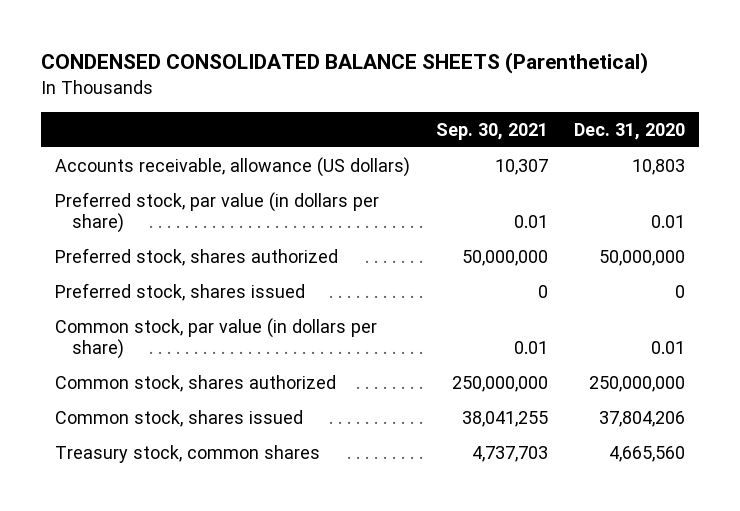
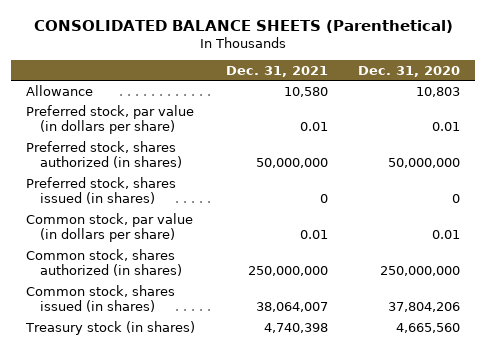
[41,52,649,75] CONDENSED CONSOLIDATED BALANCE SHEETS (Parenthetical) -> [34,19,454,33] CONSOLIDATED BALANCE SHEETS (Parenthetical)
[435,122,548,140] Sep. 30, 2021 -> none
none -> [225,65,328,77] Dec. 31, 2021
[54,156,410,177] Accounts receivable, allowance (US dollars) -> [26,84,94,96] Allowance
[54,247,338,266] Preferred stock, shares authorized -> [26,140,183,169] Preferred stock, shares authorized (in shares)
[54,282,305,301] Preferred stock, shares issued -> [26,176,177,205] Preferred stock, shares issued (in shares)
[54,374,336,392] Common stock, shares authorized -> [26,248,183,277] Common stock, shares authorized (in shares)
[54,409,303,427] Common stock, shares issued -> [26,284,176,313] Common stock, shares issued (in shares)
[54,444,320,463] Treasury stock, common shares -> [25,320,196,335] Treasury stock (in shares)

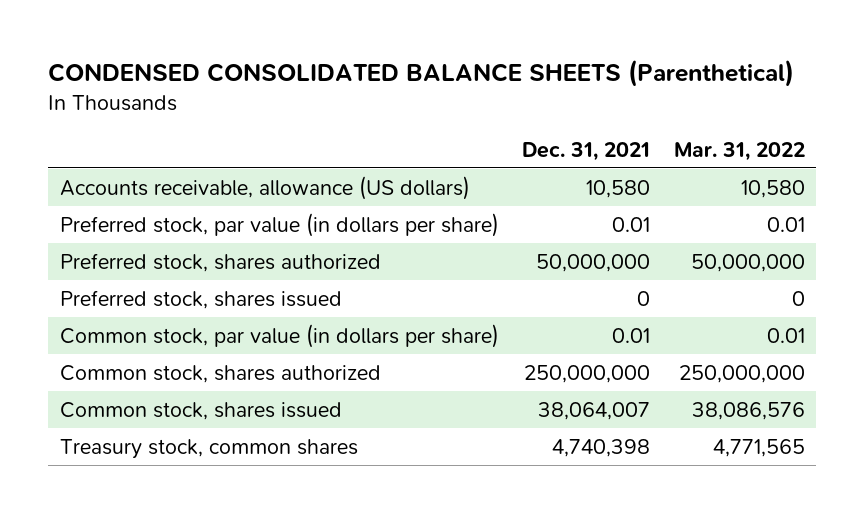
[34,19,454,33] CONSOLIDATED BALANCE SHEETS (Parenthetical) -> [48,59,795,88] CONDENSED CONSOLIDATED BALANCE SHEETS (Parenthetical)
[358,65,461,77] Dec. 31, 2020 -> none
none -> [673,141,805,161] Mar. 31, 2022
[26,84,94,96] Allowance -> [60,175,471,200] Accounts receivable, allowance (US dollars)
[26,140,183,169] Preferred stock, shares authorized (in shares) -> [60,252,382,272] Preferred stock, shares authorized
[26,176,177,205] Preferred stock, shares issued (in shares) -> [60,289,343,309] Preferred stock, shares issued
[26,248,183,277] Common stock, shares authorized (in shares) -> [60,364,382,383] Common stock, shares authorized
[26,284,176,313] Common stock, shares issued (in shares) -> [60,401,343,420] Common stock, shares issued
[25,320,196,335] Treasury stock (in shares) -> [60,438,359,459] Treasury stock, common shares

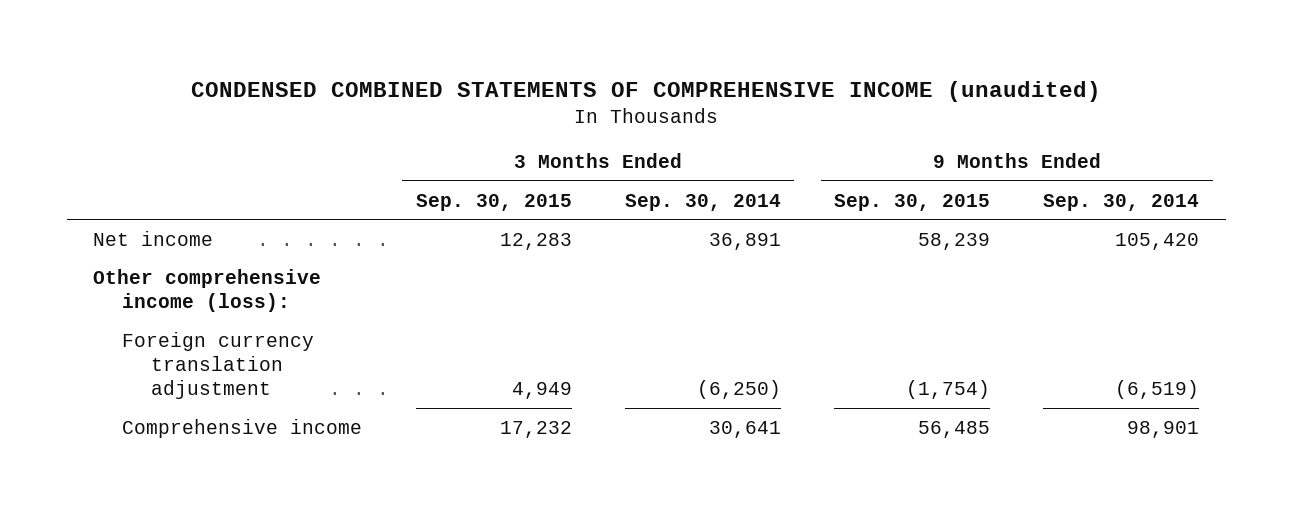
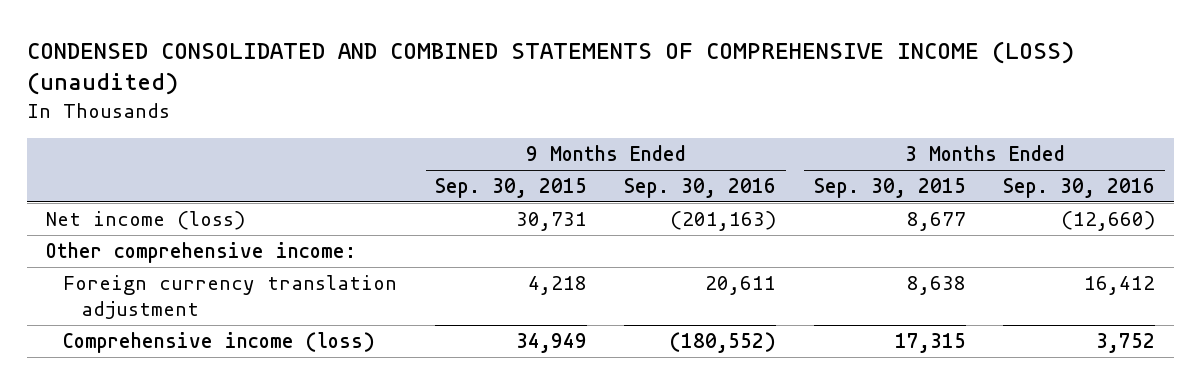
[191,80,1102,102] CONDENSED COMBINED STATEMENTS OF COMPREHENSIVE INCOME (unaudited) -> [27,40,1075,96] CONDENSED CONSOLIDATED AND COMBINED STATEMENTS OF COMPREHENSIVE INCOME (LOSS) (unaudited)
[624,193,781,211] Sep. 30, 2014 -> none
[1043,193,1200,211] Sep. 30, 2014 -> none
none -> [624,178,777,199] Sep. 30, 2016
none -> [1003,178,1156,199] Sep. 30, 2016
[93,230,214,246] Net income -> [45,210,245,230] Net income (loss)
[499,232,572,250] 12,283 -> [906,211,966,231] 8,677
[918,232,991,250] 58,239 -> [515,211,587,231] 30,731
[93,268,322,312] Other comprehensive income (loss): -> [45,241,356,263] Other comprehensive income:
[511,381,572,399] 4,949 -> [906,275,966,295] 8,638
[906,379,991,399] (1,754) -> [527,275,587,295] 4,218
[122,418,363,438] Comprehensive income -> [63,331,376,353] Comprehensive income (loss)
[499,420,572,438] 17,232 -> [894,332,966,353] 17,315
[918,420,991,438] 56,485 -> [515,332,587,353] 34,949

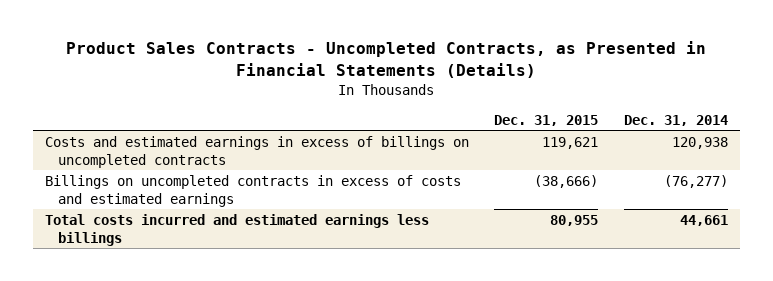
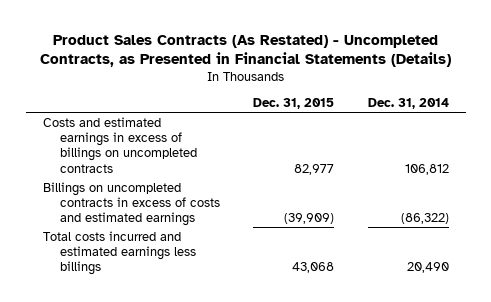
[66,41,707,79] Product Sales Contracts - Uncompleted Contracts, as Presented in Financial Statements (Details) -> [39,35,451,68] Product Sales Contracts (As Restated) - Uncompleted Contracts, as Presented in Financial Statements (Details)
[542,136,599,149] 119,621 -> [294,163,335,175] 82,977
[671,136,728,149] 120,938 -> [404,163,449,175] 106,812
[534,174,599,188] (38,666) -> [284,213,335,225] (39,909)
[663,174,728,188] (76,277) -> [400,213,449,225] (86,322)
[550,214,599,226] 80,955 -> [292,262,335,274] 43,068
[679,214,728,226] 44,661 -> [406,262,449,274] 20,490

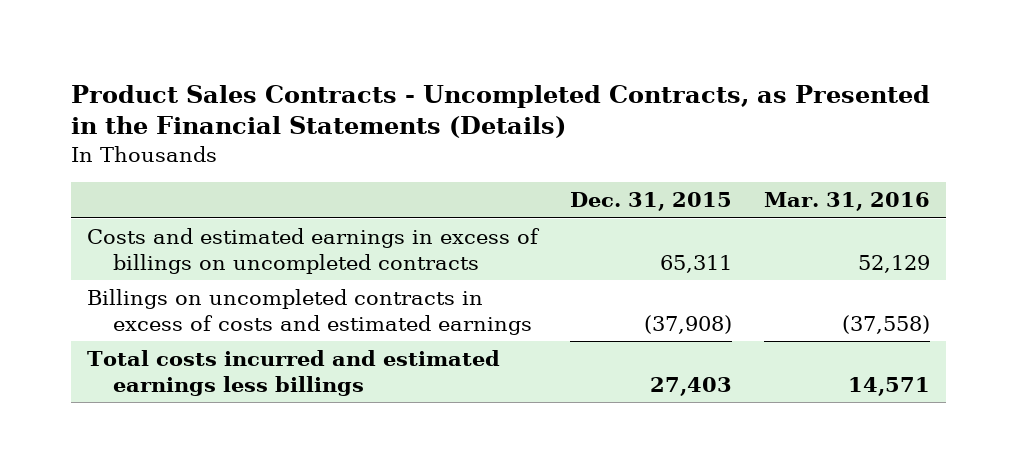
[39,35,451,68] Product Sales Contracts (As Restated) - Uncompleted Contracts, as Presented in Financial Statements (Details) -> [71,84,931,139] Product Sales Contracts - Uncompleted Contracts, as Presented in the Financial Statements (Details)
[367,97,449,109] Dec. 31, 2014 -> none
none -> [764,192,931,212] Mar. 31, 2016
[294,163,335,175] 82,977 -> [660,254,733,273] 65,311
[284,213,335,225] (39,909) -> [644,314,733,334] (37,908)
[292,262,335,274] 43,068 -> [650,376,733,396] 27,403

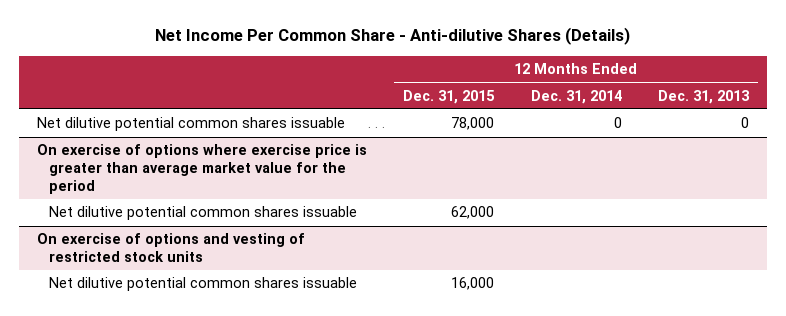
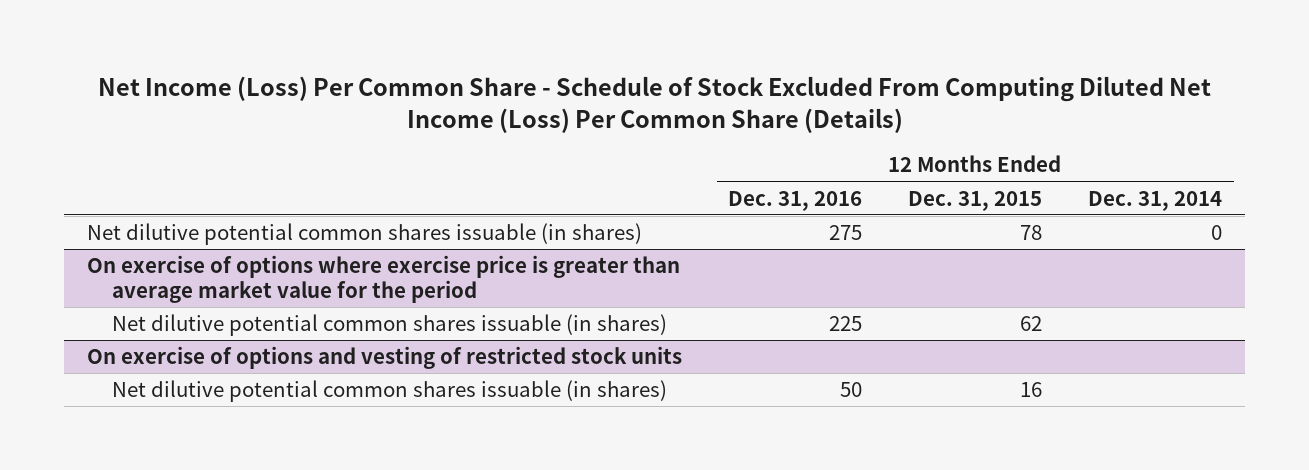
[154,27,630,46] Net Income Per Common Share - Anti-dilutive Shares (Details) -> [97,75,1211,133] Net Income (Loss) Per Common Share - Schedule of Stock Excluded From Computing Diluted Net Income (Loss) Per Common Share (Details)
[657,89,750,104] Dec. 31, 2013 -> none
none -> [728,190,863,211] Dec. 31, 2016
[36,117,345,132] Net dilutive potential common shares issuable -> [86,223,642,246] Net dilutive potential common shares issuable (in shares)
[451,117,495,131] 78,000 -> [1020,225,1043,241] 78
[48,206,357,221] Net dilutive potential common shares issuable -> [111,314,667,337] Net dilutive potential common shares issuable (in shares)
[451,206,495,220] 62,000 -> [1020,316,1043,332] 62
[48,277,357,292] Net dilutive potential common shares issuable -> [111,380,667,403] Net dilutive potential common shares issuable (in shares)
[451,277,495,291] 16,000 -> [1020,382,1043,398] 16

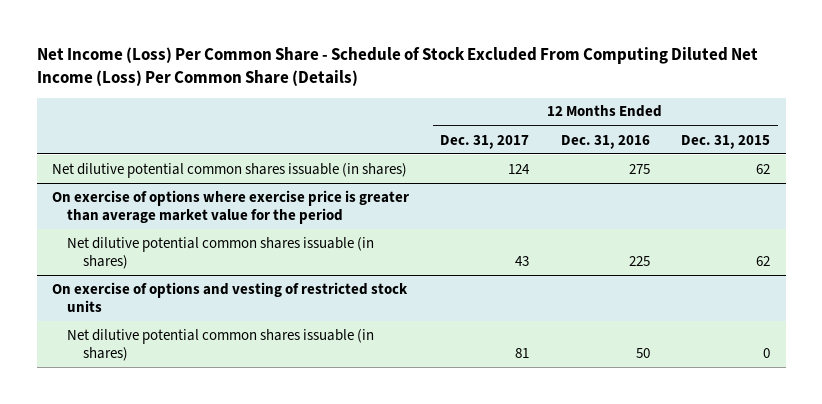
[1088,190,1223,211] Dec. 31, 2014 -> none
none -> [440,134,530,149] Dec. 31, 2017
[1020,225,1043,241] 78 -> [756,163,771,174] 62
[1020,382,1043,398] 16 -> [763,347,771,358] 0

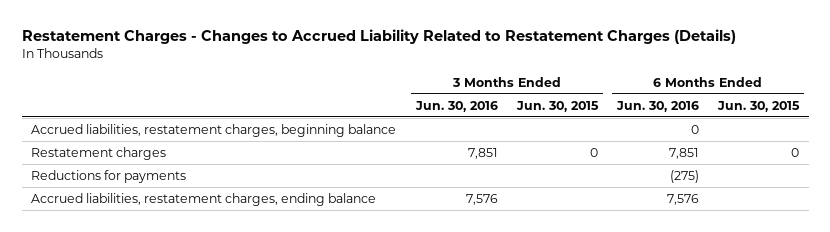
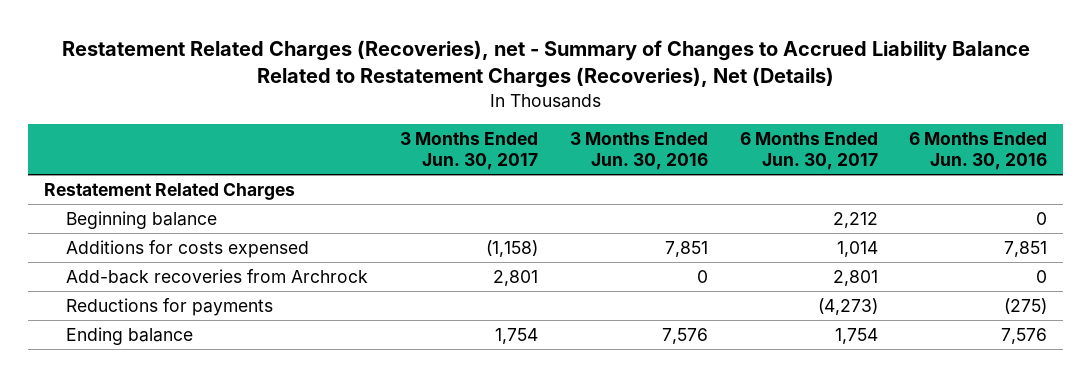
[21,29,736,45] Restatement Charges - Changes to Accrued Liability Related to Restatement Charges (Details) -> [61,39,1030,88] Restatement Related Charges (Recoveries), net - Summary of Changes to Accrued Liability Balance Related to Restatement Charges (Recoveries), Net (Details)
[515,100,599,112] Jun. 30, 2015 -> none
[717,100,801,112] Jun. 30, 2015 -> none
none -> [399,131,538,171] 3 Months Ended Jun. 30, 2017
none -> [739,131,878,171] 6 Months Ended Jun. 30, 2017
none -> [44,182,296,200] Restatement Related Charges
[31,123,397,137] Accrued liabilities, restatement charges, beginning balance -> [66,210,218,229] Beginning balance
[31,146,167,160] Restatement charges -> [66,239,310,258] Additions for costs expensed
none -> [66,268,369,284] Add-back recoveries from Archrock
[31,192,377,206] Accrued liabilities, restatement charges, ending balance -> [66,326,194,345] Ending balance

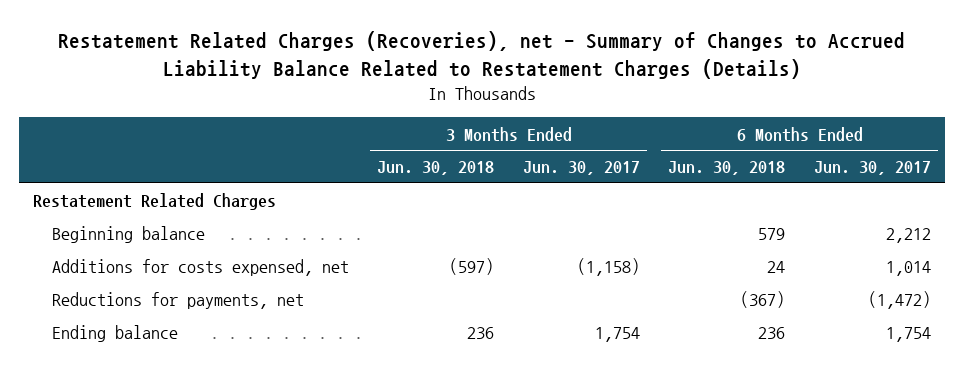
[61,39,1030,88] Restatement Related Charges (Recoveries), net - Summary of Changes to Accrued Liability Balance Related to Restatement Charges (Recoveries), Net (Details) -> [58,31,906,80] Restatement Related Charges (Recoveries), net - Summary of Changes to Accrued Liability Balance Related to Restatement Charges (Details)
[569,131,708,171] 3 Months Ended Jun. 30, 2016 -> none
[909,131,1048,171] 6 Months Ended Jun. 30, 2016 -> none
none -> [377,161,495,176] Jun. 30, 2018
none -> [668,161,786,176] Jun. 30, 2018
[66,268,369,284] Add-back recoveries from Archrock -> none
[66,239,310,258] Additions for costs expensed -> [52,259,350,277] Additions for costs expensed, net
[66,297,274,316] Reductions for payments -> [52,292,305,310] Reductions for payments, net
[817,297,878,315] (4,273) -> [867,291,931,310] (1,472)

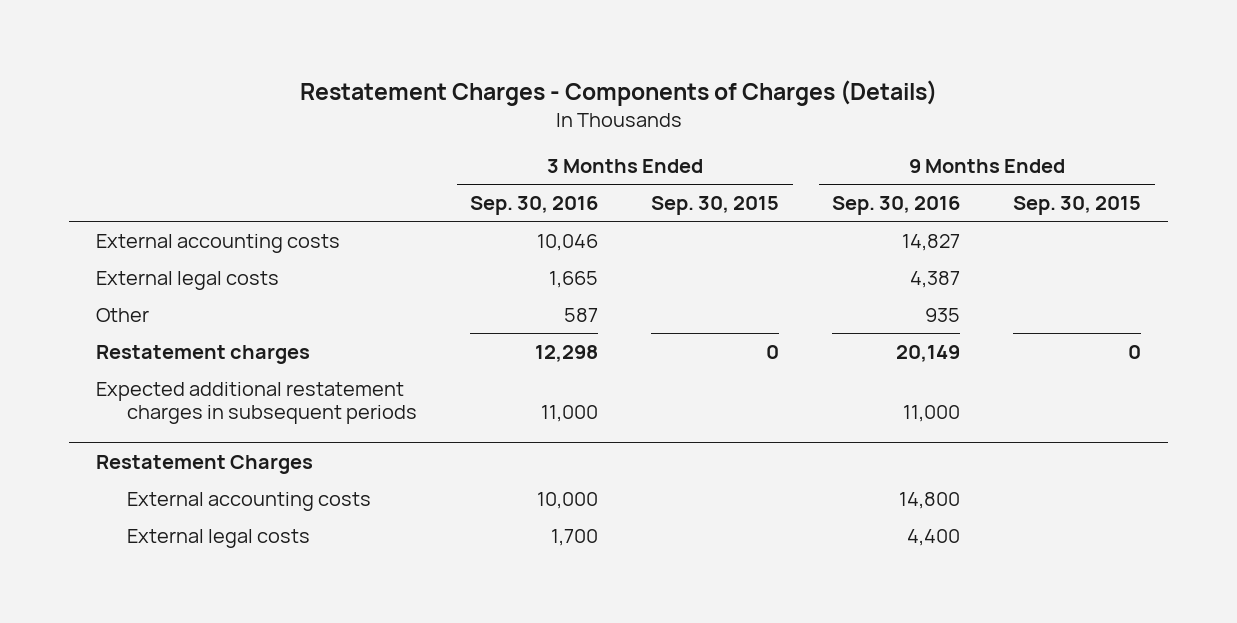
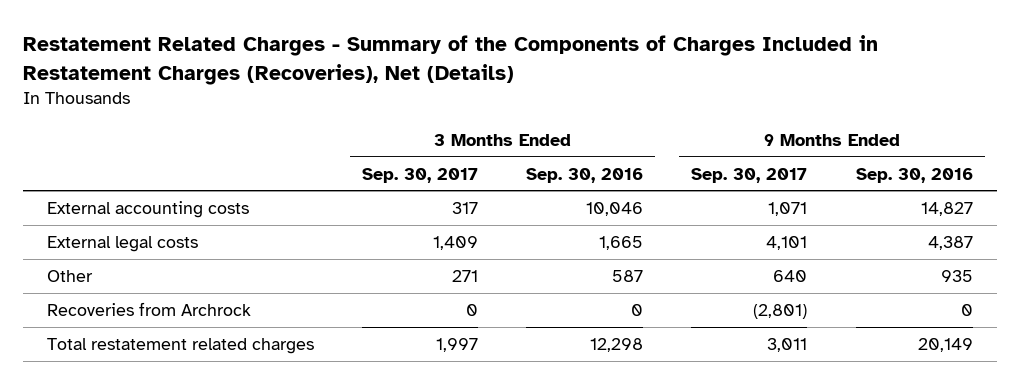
[299,80,937,107] Restatement Charges - Components of Charges (Details) -> [22,35,878,85] Restatement Related Charges - Summary of the Components of Charges Included in Restatement Charges (Recoveries), Net (Details)
[651,196,780,216] Sep. 30, 2015 -> none
[1013,196,1142,216] Sep. 30, 2015 -> none
none -> [362,167,479,183] Sep. 30, 2017
none -> [691,167,808,183] Sep. 30, 2017
[95,381,418,425] Expected additional restatement charges in subsequent periods -> none
[95,454,313,474] Restatement Charges -> none
[127,491,372,511] External accounting costs -> none
[127,528,311,548] External legal costs -> none
none -> [47,302,252,317] Recoveries from Archrock
[95,344,310,364] Restatement charges -> [47,338,315,355] Total restatement related charges

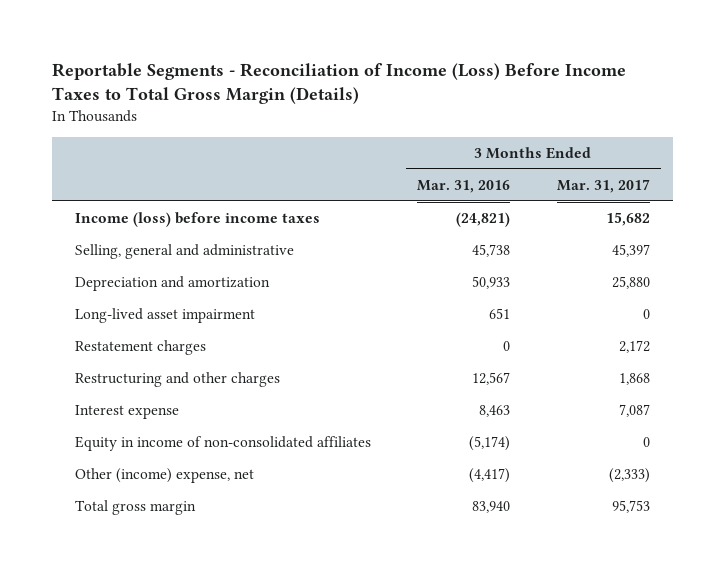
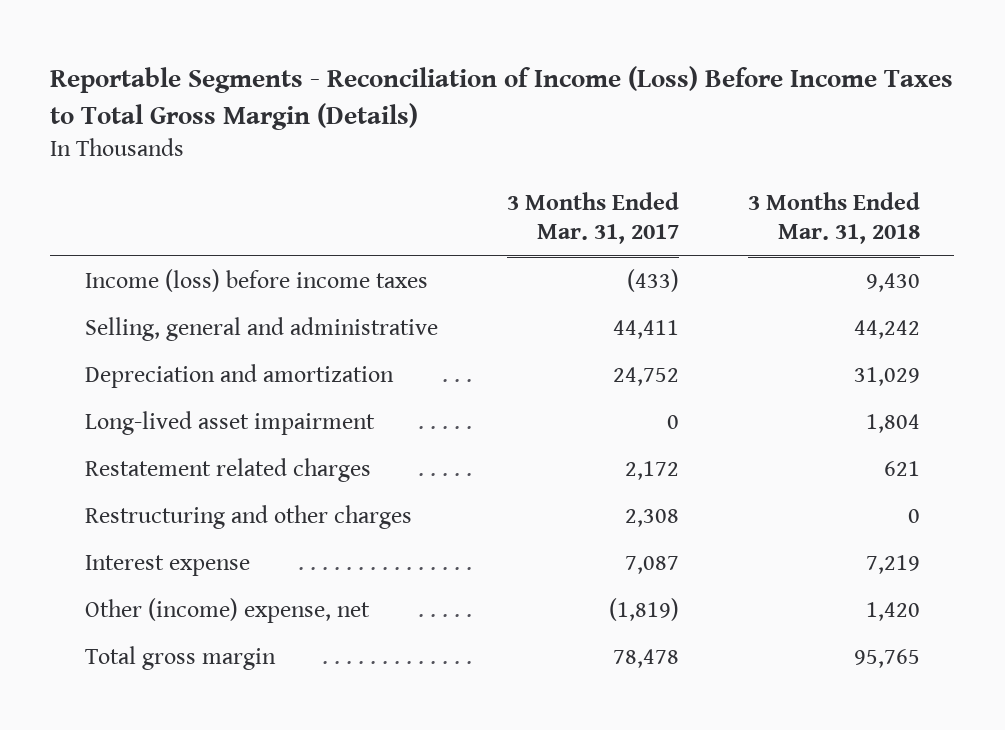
[417,179,511,193] Mar. 31, 2016 -> none
none -> [747,192,920,245] 3 Months Ended Mar. 31, 2018
[605,212,650,227] 15,682 -> [626,268,679,292] (433)
[611,244,650,258] 45,397 -> [612,319,679,339] 44,411
[611,276,650,290] 25,880 -> [612,366,679,386] 24,752
[74,340,206,356] Restatement charges -> [84,457,371,482] Restatement related charges
[618,373,650,386] 1,868 -> [624,508,679,527] 2,308
[74,436,371,452] Equity in income of non-consolidated affiliates -> none
[608,468,650,484] (2,333) -> [608,597,679,621] (1,819)
[611,500,650,514] 95,753 -> [612,648,679,668] 78,478

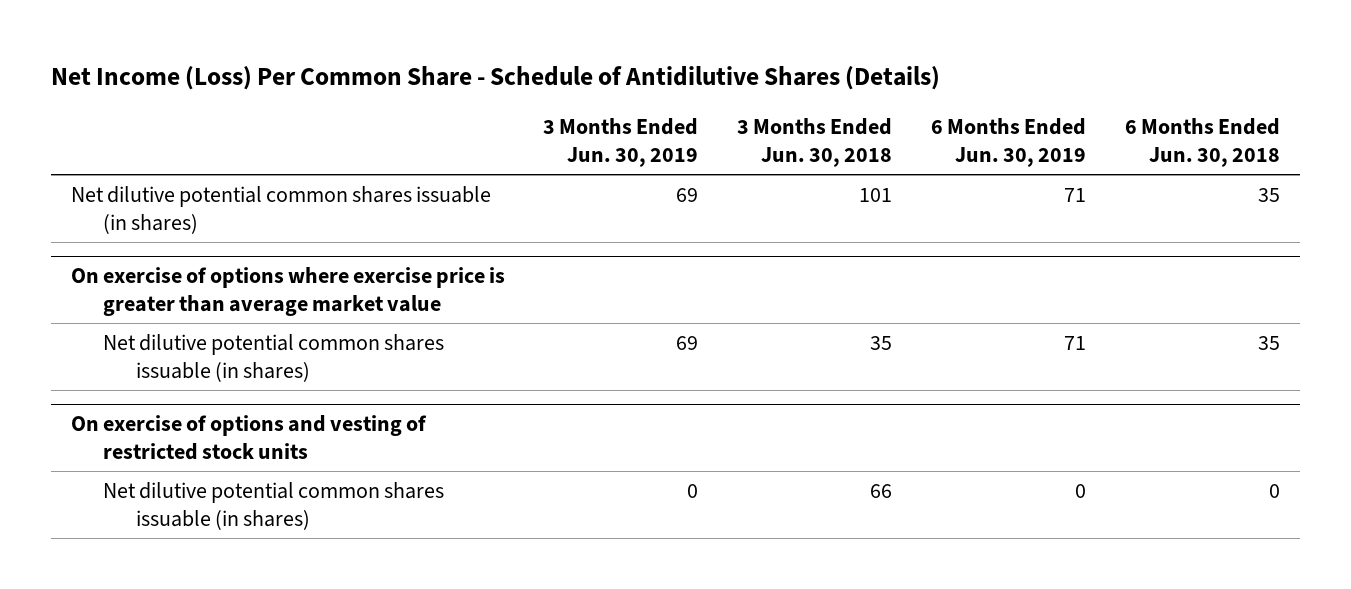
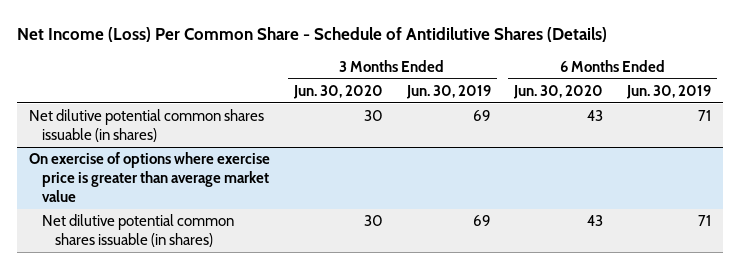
[737,118,893,168] 3 Months Ended Jun. 30, 2018 -> none
[1125,118,1281,168] 6 Months Ended Jun. 30, 2018 -> none
none -> [292,84,383,99] Jun. 30, 2020
none -> [513,84,604,99] Jun. 30, 2020
[70,414,427,461] On exercise of options and vesting of restricted stock units -> none
[103,481,445,530] Net dilutive potential common shares issuable (in shares) -> none

